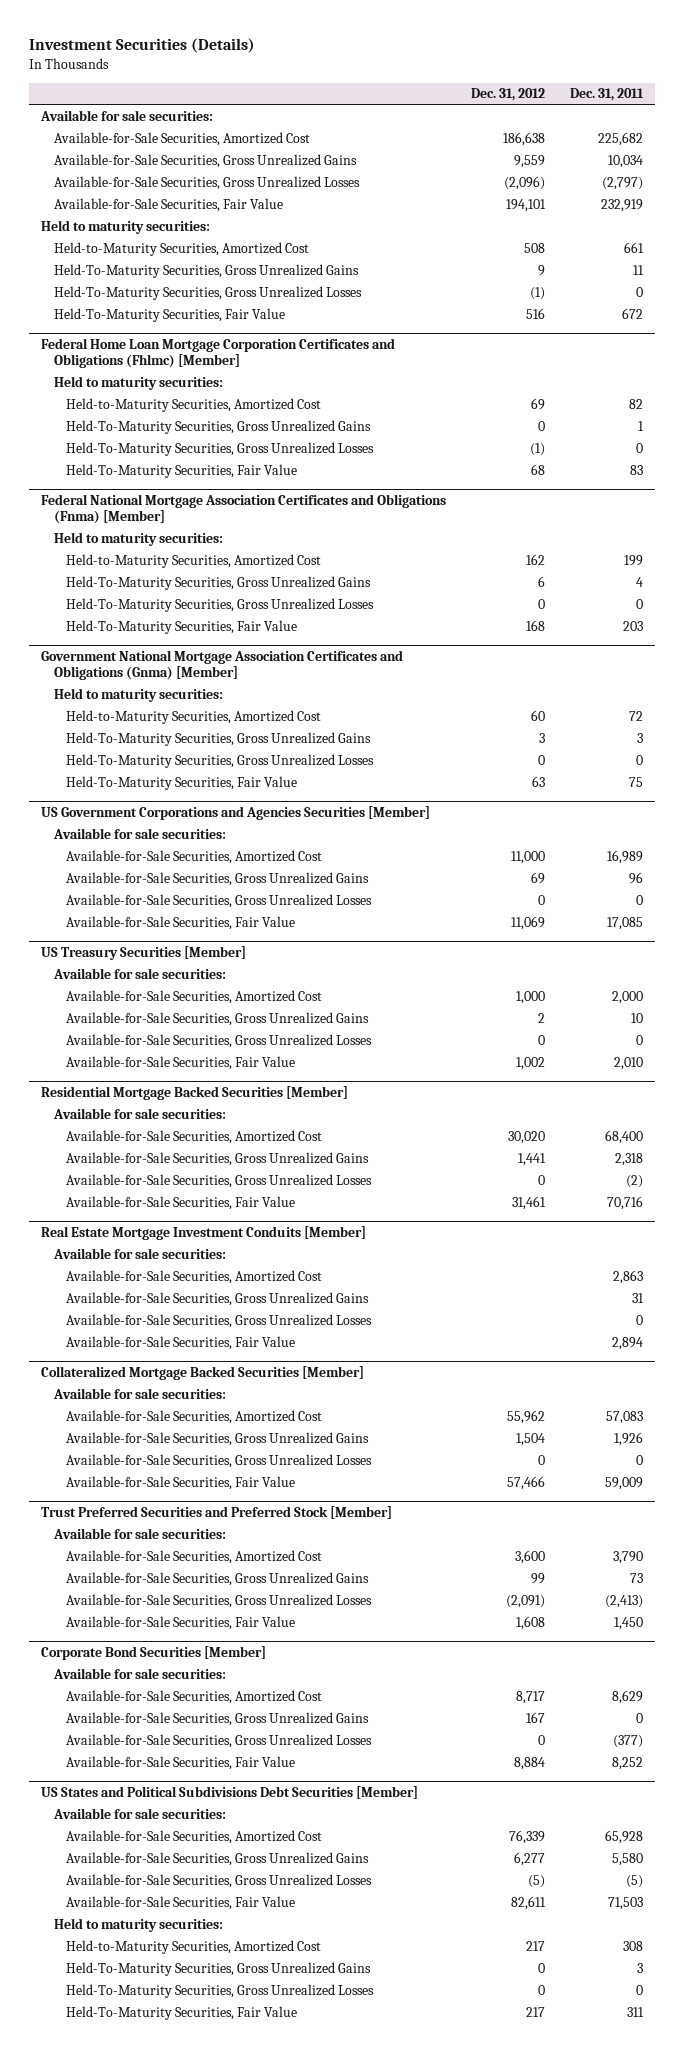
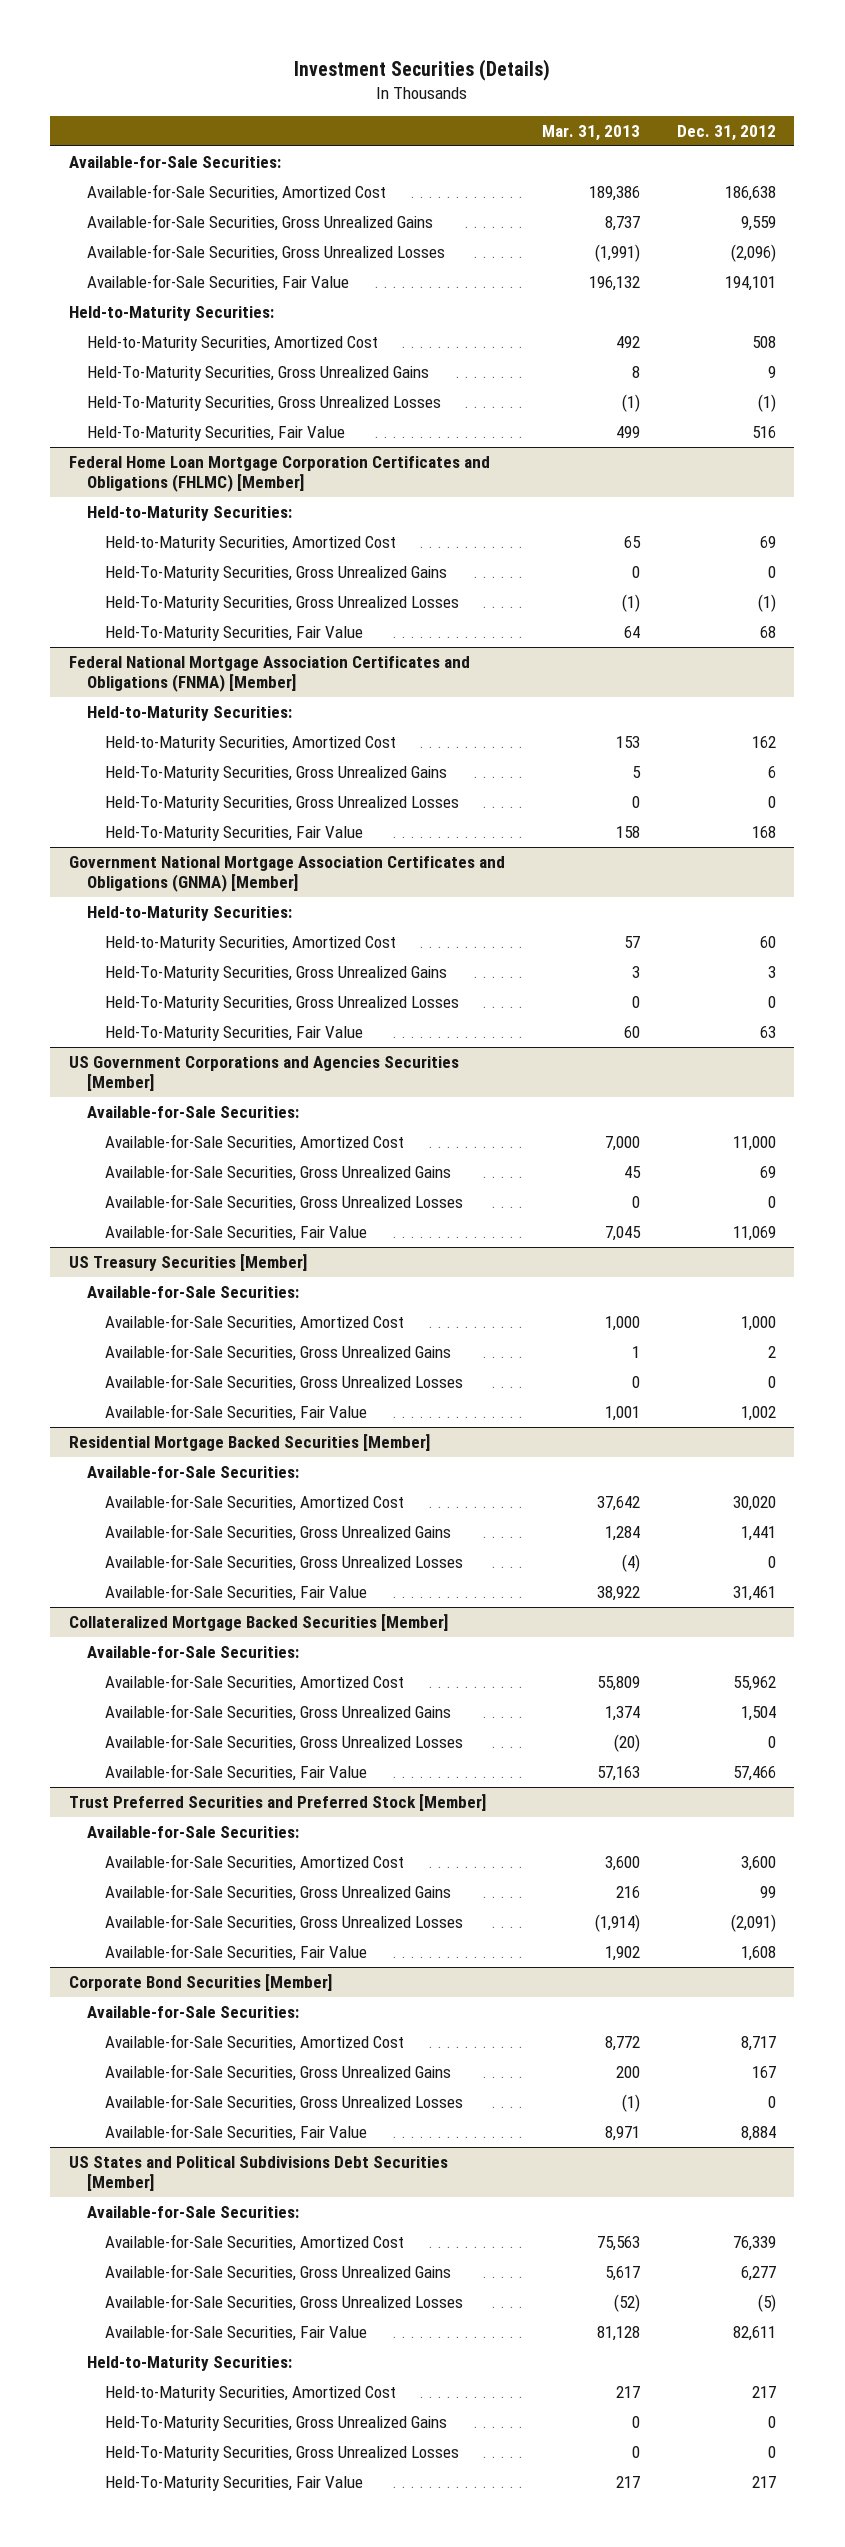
[569,88,644,102] Dec. 31, 2011 -> none
none -> [541,124,640,141] Mar. 31, 2013
[40,109,214,121] Available for sale securities: -> [68,155,281,168] Available-for-Sale Securities:
[41,219,211,234] Held to maturity securities: -> [68,305,274,321] Held-to-Maturity Securities:
[41,337,396,368] Federal Home Loan Mortgage Corporation Certificates and Obligations (Fhlmc) [Member] -> [68,455,490,493] Federal Home Loan Mortgage Corporation Certificates and Obligations (FHLMC) [Member]
[53,375,223,390] Held to maturity securities: -> [87,505,293,521] Held-to-Maturity Securities:
[41,493,447,524] Federal National Mortgage Association Certificates and Obligations (Fnma) [Member] -> [68,655,470,693] Federal National Mortgage Association Certificates and Obligations (FNMA) [Member]
[53,531,223,546] Held to maturity securities: -> [87,705,293,721] Held-to-Maturity Securities:
[41,649,404,680] Government National Mortgage Association Certificates and Obligations (Gnma) [Member] -> [68,855,505,893] Government National Mortgage Association Certificates and Obligations (GNMA) [Member]
[53,687,223,702] Held to maturity securities: -> [87,905,293,921] Held-to-Maturity Securities:
[52,827,226,839] Available for sale securities: -> [87,1105,300,1118] Available-for-Sale Securities:
[52,967,226,979] Available for sale securities: -> [87,1285,300,1298] Available-for-Sale Securities:
[52,1107,226,1119] Available for sale securities: -> [87,1465,300,1478] Available-for-Sale Securities:
[41,1225,367,1240] Real Estate Mortgage Investment Conduits [Member] -> none
[52,1247,226,1259] Available for sale securities: -> none
[66,1269,323,1284] Available-for-Sale Securities, Amortized Cost -> none
[66,1291,370,1306] Available-for-Sale Securities, Gross Unrealized Gains -> none
[66,1313,373,1328] Available-for-Sale Securities, Gross Unrealized Losses -> none
[66,1335,296,1350] Available-for-Sale Securities, Fair Value -> none
[52,1387,226,1399] Available for sale securities: -> [87,1645,300,1658] Available-for-Sale Securities:
[52,1527,226,1539] Available for sale securities: -> [87,1825,300,1838] Available-for-Sale Securities:
[52,1667,226,1679] Available for sale securities: -> [87,2005,300,2018] Available-for-Sale Securities:
[52,1807,226,1819] Available for sale securities: -> [87,2205,300,2218] Available-for-Sale Securities:
[53,1917,223,1932] Held to maturity securities: -> [87,2355,293,2371] Held-to-Maturity Securities:

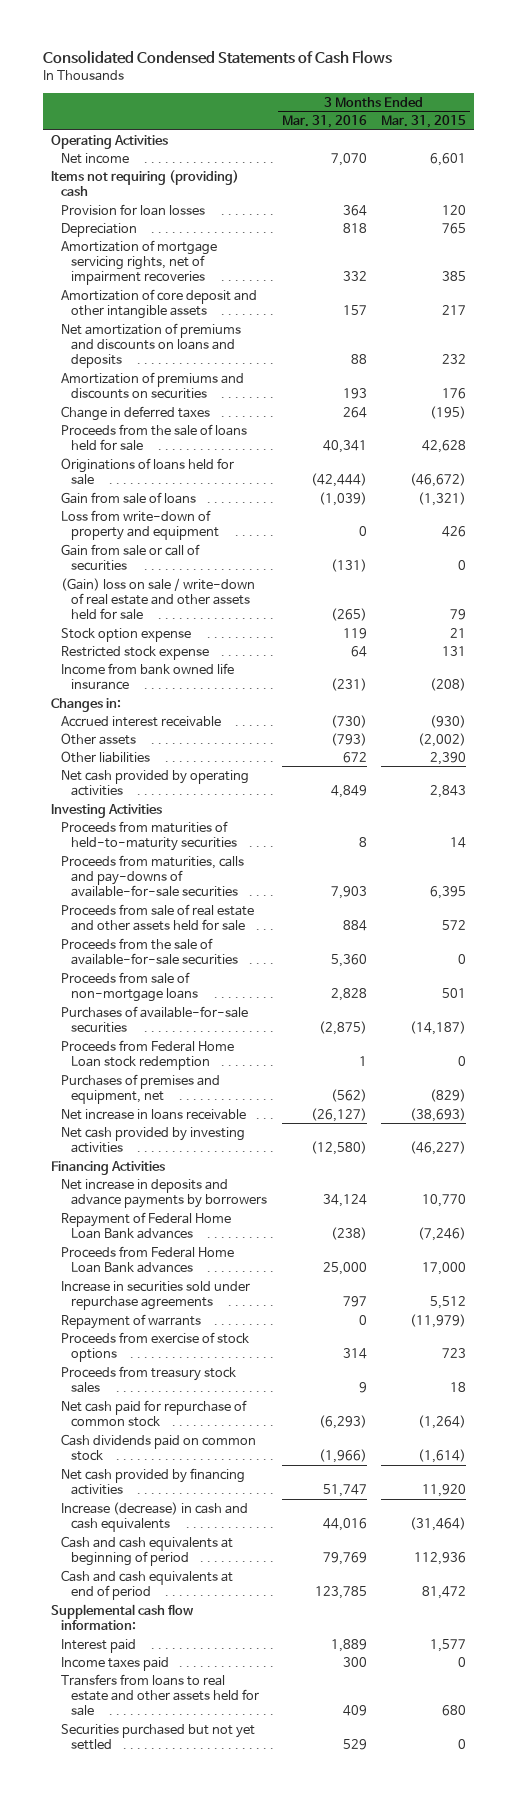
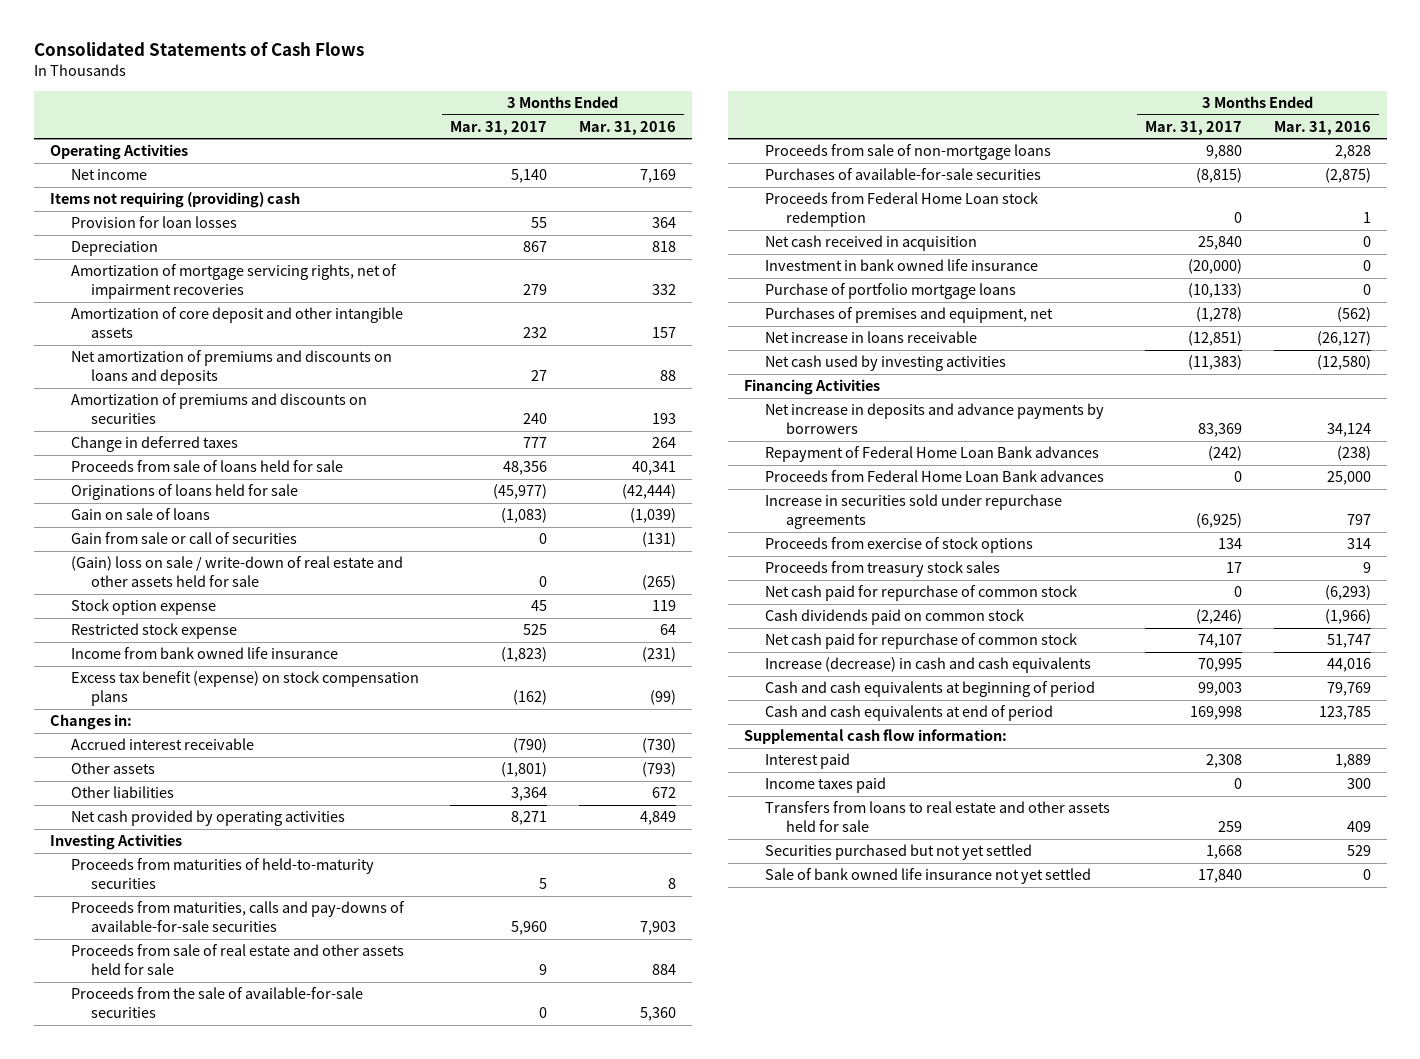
[43,50,393,65] Consolidated Condensed Statements of Cash Flows -> [33,42,364,57] Consolidated Statements of Cash Flows
[381,114,467,128] Mar. 31, 2015 -> none
none -> [450,120,548,135] Mar. 31, 2017
[330,152,367,166] 7,070 -> [640,169,677,184] 7,169
[60,423,247,451] Proceeds from the sale of loans held for sale -> [70,460,343,473] Proceeds from sale of loans held for sale
[60,509,219,540] Loss from write-down of property and equipment -> none
[60,491,196,504] Gain from sale of loans -> [70,508,210,521] Gain on sale of loans
none -> [70,671,419,707] Excess tax benefit (expense) on stock compensation plans
none -> [765,235,978,252] Net cash received in acquisition
none -> [765,259,1039,272] Investment in bank owned life insurance
none -> [765,283,1017,300] Purchase of portfolio mortgage loans
[60,1126,245,1153] Net cash provided by investing activities -> [765,355,1007,372] Net cash used by investing activities
[60,1313,201,1329] Repayment of warrants -> none
[60,1467,245,1495] Net cash provided by financing activities -> [765,633,1078,650] Net cash paid for repurchase of common stock
none -> [765,868,1092,885] Sale of bank owned life insurance not yet settled

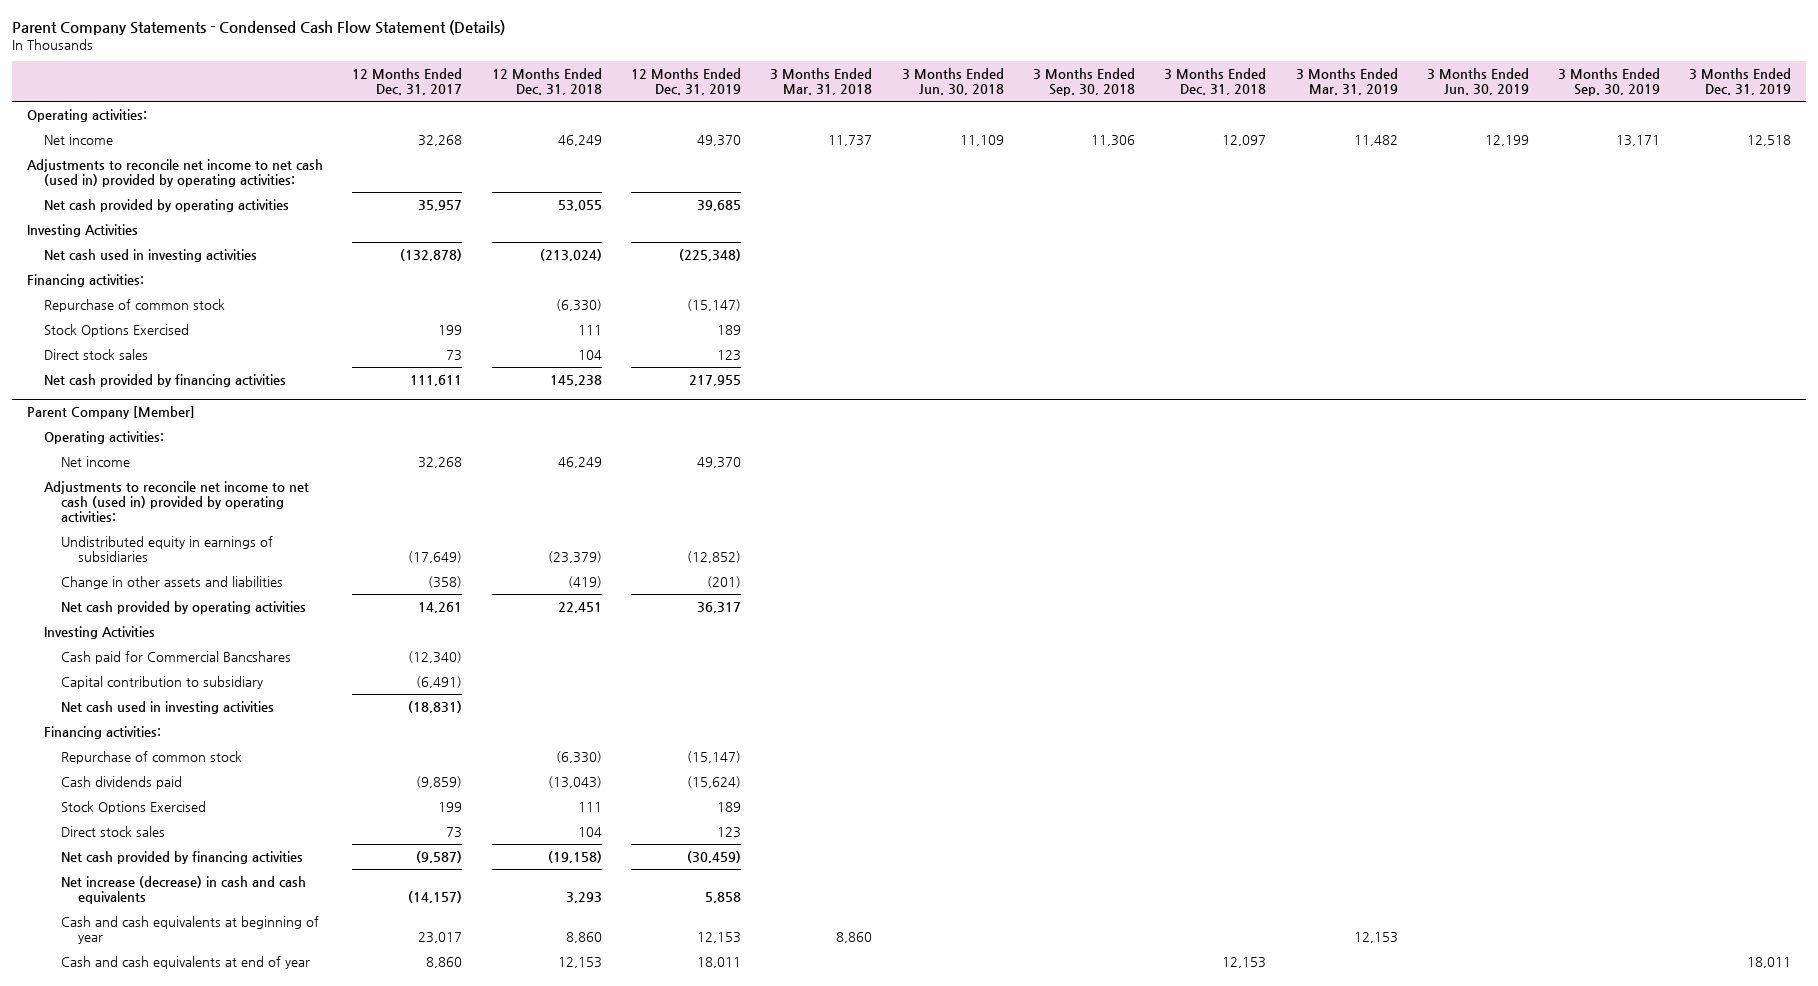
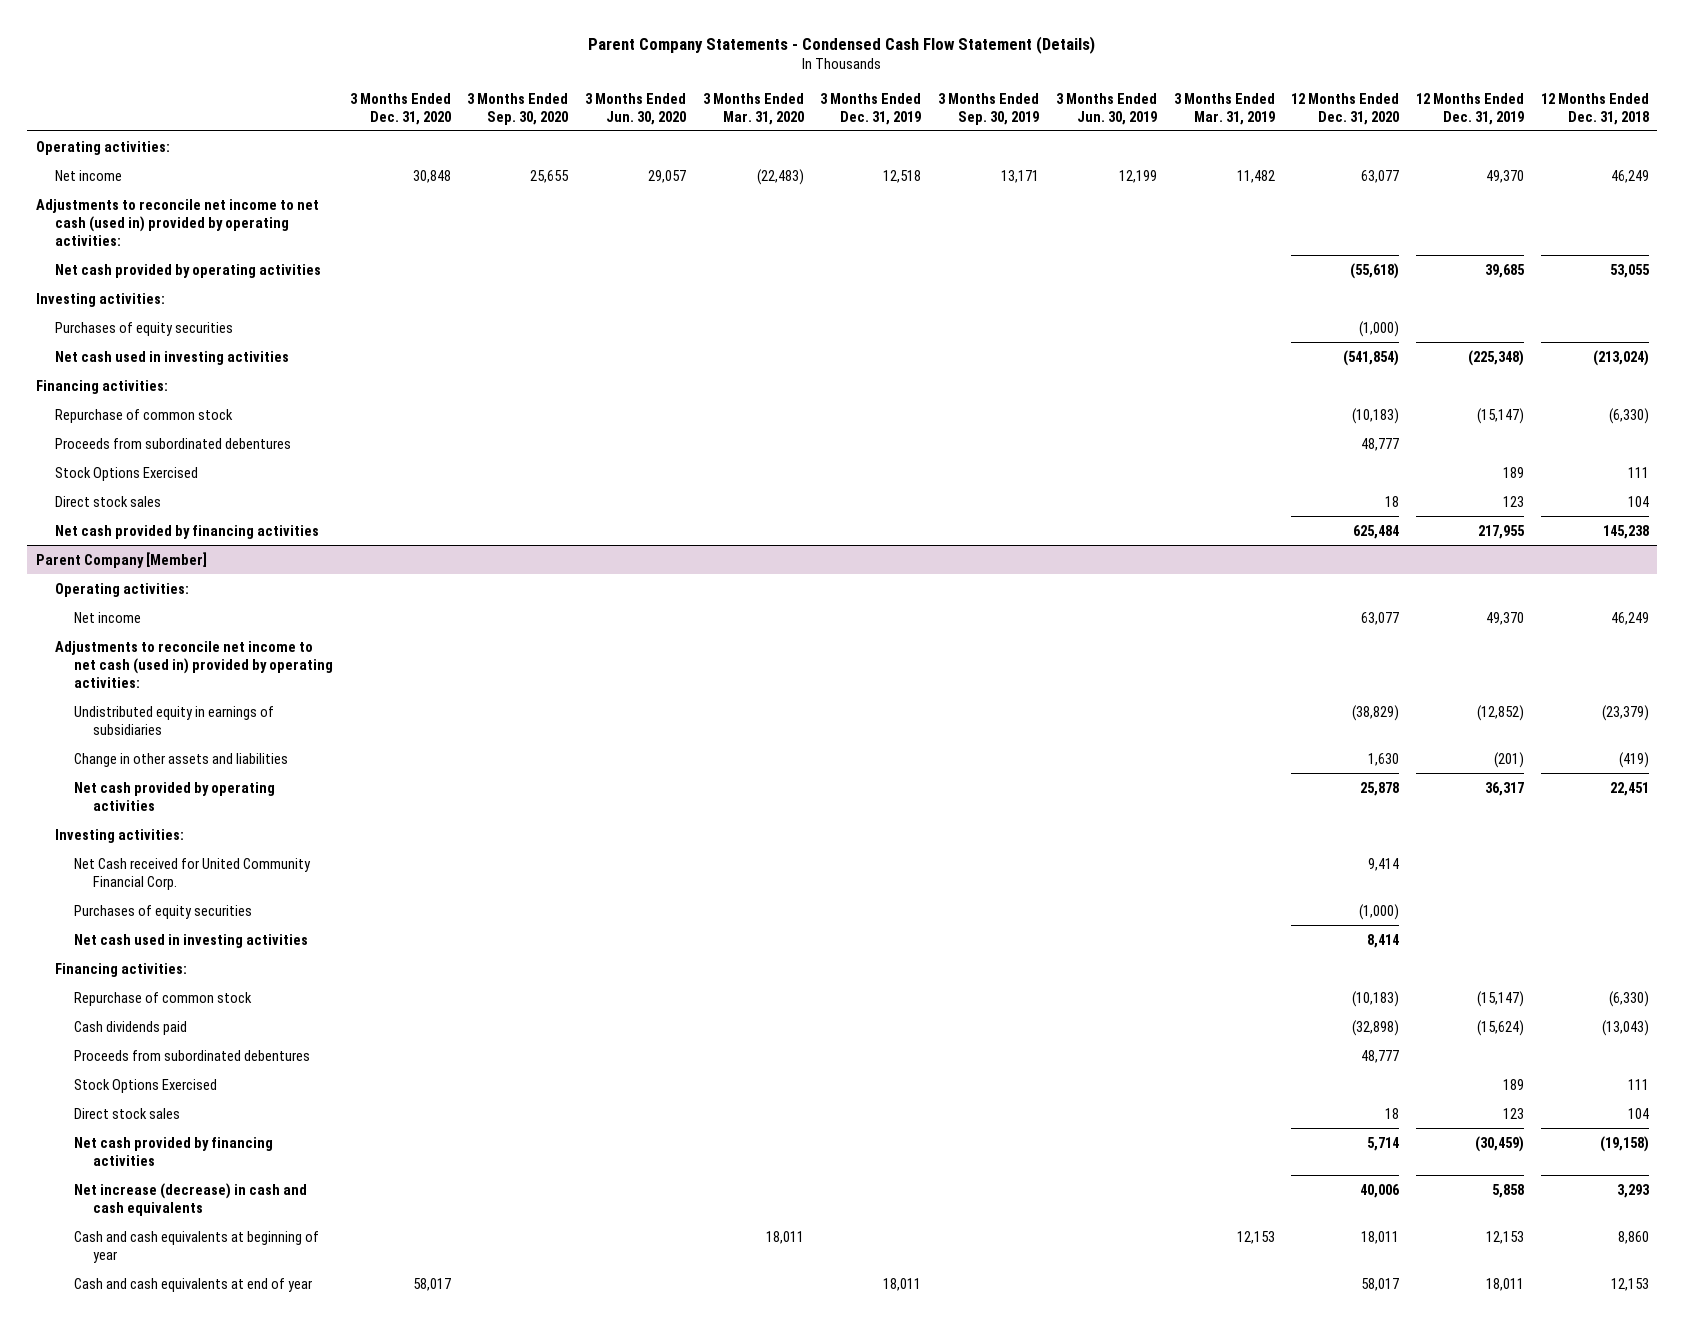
[352,68,463,96] 12 Months Ended Dec. 31, 2017 -> none
[770,68,873,96] 3 Months Ended Mar. 31, 2018 -> none
[901,68,1004,96] 3 Months Ended Jun. 30, 2018 -> none
[1032,68,1135,97] 3 Months Ended Sep. 30, 2018 -> none
[1164,68,1267,96] 3 Months Ended Dec. 31, 2018 -> none
none -> [349,92,451,125] 3 Months Ended Dec. 31, 2020
none -> [467,92,569,125] 3 Months Ended Sep. 30, 2020
none -> [585,92,687,125] 3 Months Ended Jun. 30, 2020
none -> [702,92,804,125] 3 Months Ended Mar. 31, 2020
none -> [1291,92,1400,125] 12 Months Ended Dec. 31, 2020
[26,223,138,237] Investing Activities -> [35,292,165,307] Investing activities:
none -> [54,321,233,336] Purchases of equity securities
none -> [54,437,291,449] Proceeds from subordinated debentures
[60,650,291,664] Cash paid for Commercial Bancshares -> none
[60,675,263,689] Capital contribution to subsidiary -> none
[43,625,155,639] Investing Activities -> [54,828,184,843] Investing activities:
none -> [73,857,311,890] Net Cash received for United Community Financial Corp.
none -> [73,904,252,919] Purchases of equity securities
none -> [73,1049,310,1061] Proceeds from subordinated debentures

